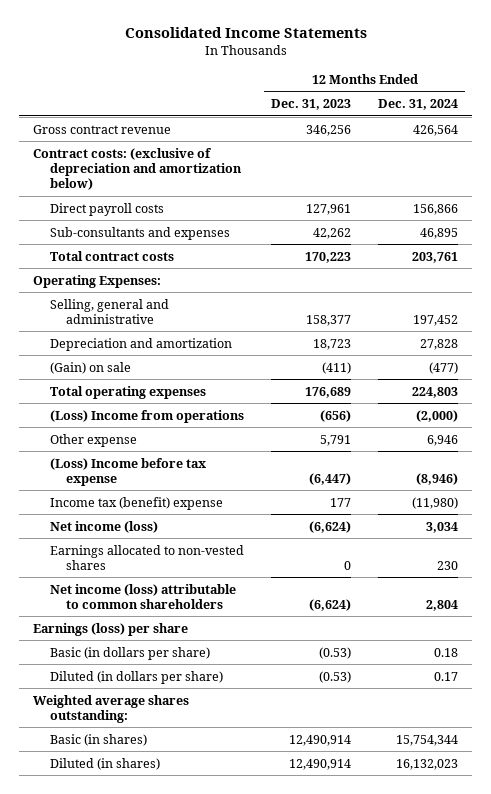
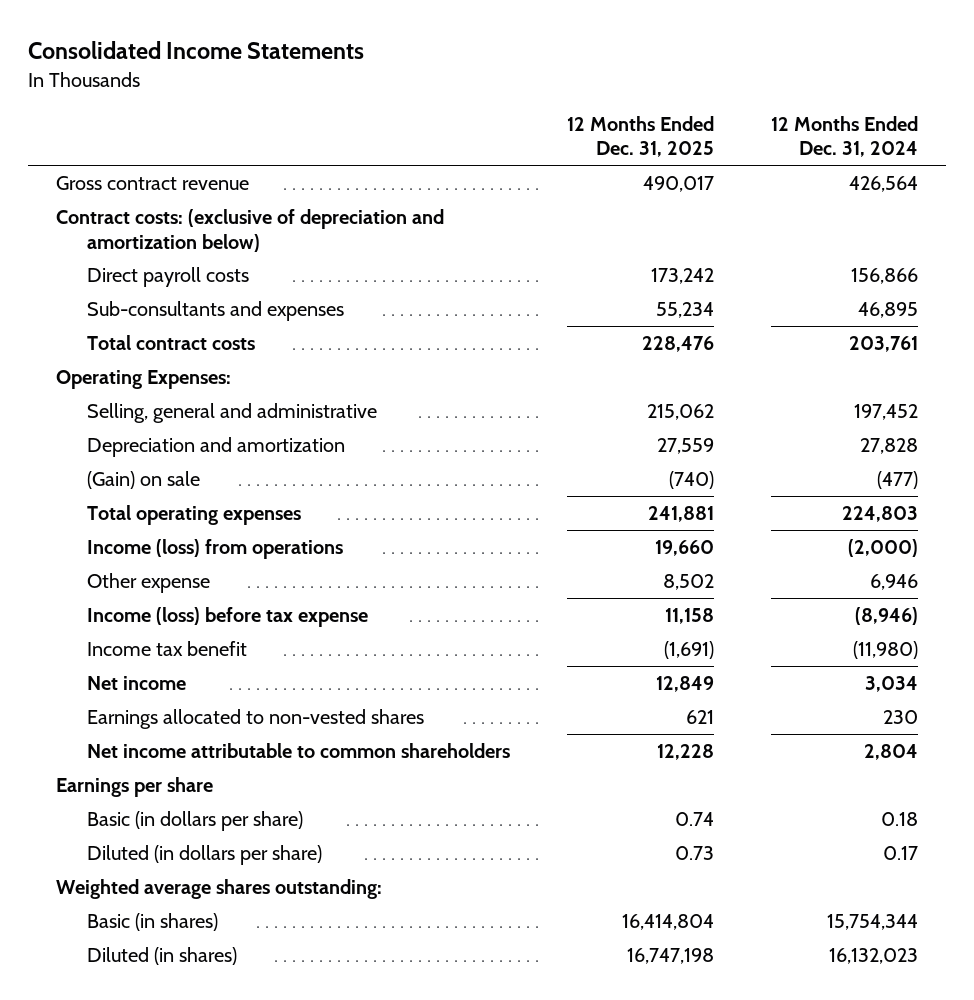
[271,99,352,111] Dec. 31, 2023 -> none
none -> [567,115,715,158] 12 Months Ended Dec. 31, 2025
[49,409,244,423] (Loss) Income from operations -> [87,539,344,560] Income (loss) from operations
[49,457,206,486] (Loss) Income before tax expense -> [87,607,369,628] Income (loss) before tax expense
[49,496,223,510] Income tax (benefit) expense -> [87,641,248,657] Income tax benefit
[49,520,158,533] Net income (loss) -> [87,676,187,691] Net income
[49,583,236,609] Net income (loss) attributable to common shareholders -> [87,743,511,759] Net income attributable to common shareholders
[32,622,188,636] Earnings (loss) per share -> [56,777,214,798] Earnings per share

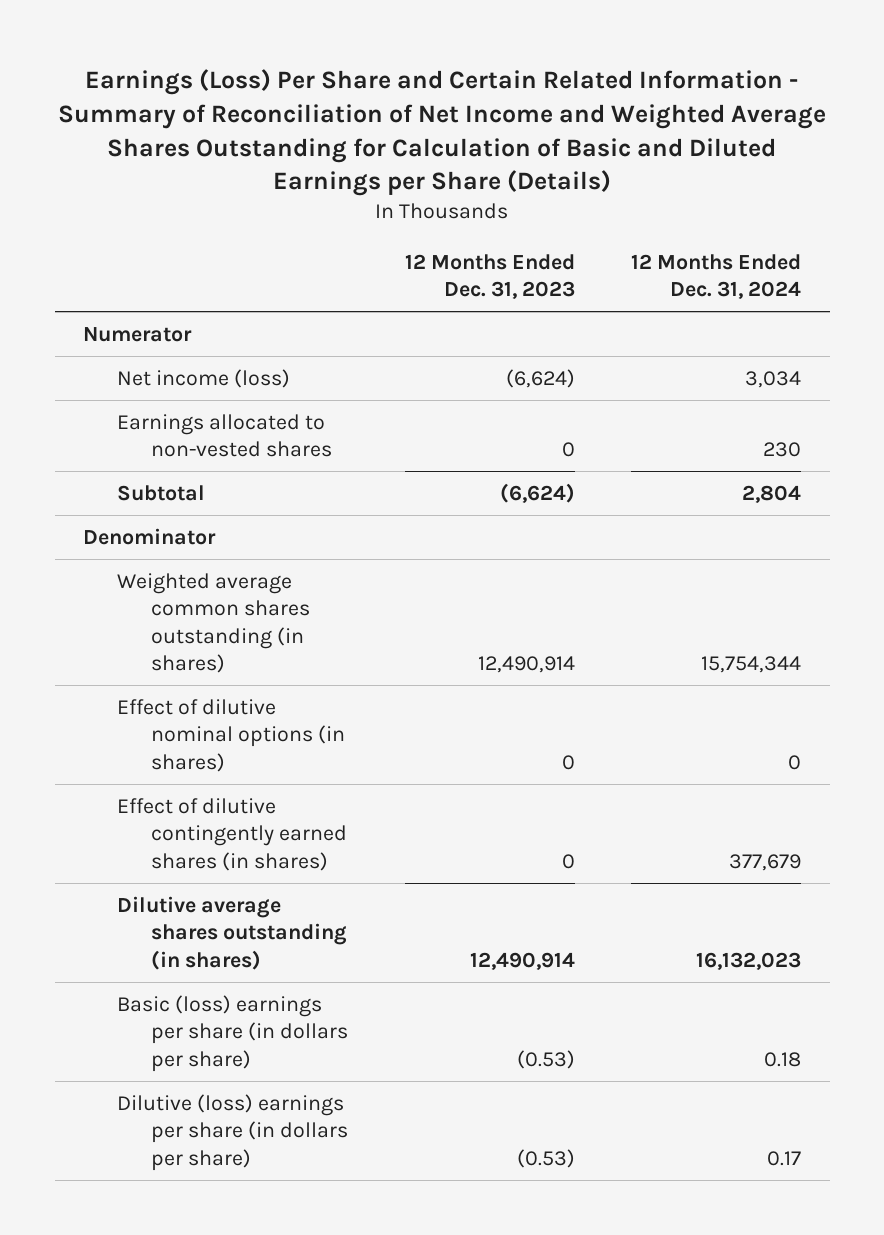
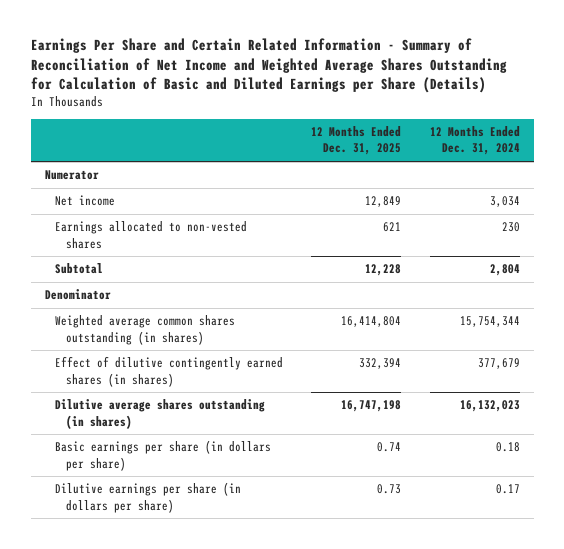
[58,69,827,197] Earnings (Loss) Per Share and Certain Related Information - Summary of Reconciliation of Net Income and Weighted Average Shares Outstanding for Calculation of Basic and Diluted Earnings per Share (Details) -> [30,38,507,94] Earnings Per Share and Certain Related Information - Summary of Reconciliation of Net Income and Weighted Average Shares Outstanding for Calculation of Basic and Diluted Earnings per Share (Details)
[404,253,575,300] 12 Months Ended Dec. 31, 2023 -> none
none -> [311,126,402,156] 12 Months Ended Dec. 31, 2025
[117,368,291,388] Net income (loss) -> [55,195,116,207] Net income
[117,698,346,772] Effect of dilutive nominal options (in shares) -> none
[117,994,349,1072] Basic (loss) earnings per share (in dollars per share) -> [55,440,272,471] Basic earnings per share (in dollars per share)
[117,1093,349,1171] Dilutive (loss) earnings per share (in dollars per share) -> [55,482,242,513] Dilutive earnings per share (in dollars per share)

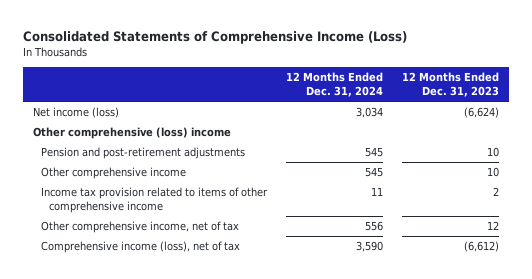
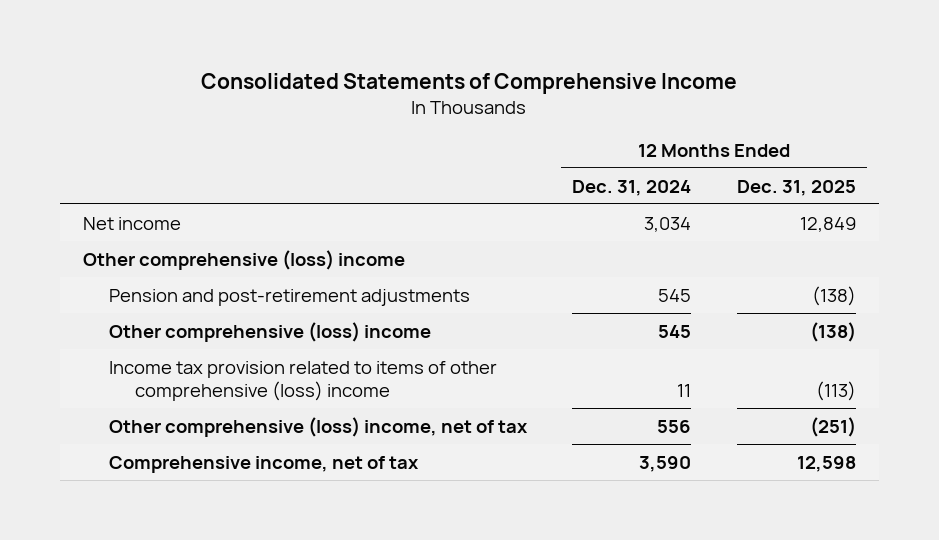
[23,30,408,44] Consolidated Statements of Comprehensive Income (Loss) -> [201,72,738,94] Consolidated Statements of Comprehensive Income
[402,72,500,98] 12 Months Ended Dec. 31, 2023 -> none
none -> [736,179,856,196] Dec. 31, 2025
[32,107,119,119] Net income (loss) -> [83,216,182,230] Net income
[40,167,186,180] Other comprehensive income -> [109,321,432,342] Other comprehensive (loss) income
[40,187,268,214] Income tax provision related to items of other comprehensive income -> [109,360,498,401] Income tax provision related to items of other comprehensive (loss) income
[40,221,239,234] Other comprehensive income, net of tax -> [109,416,529,437] Other comprehensive (loss) income, net of tax
[40,241,240,254] Comprehensive income (loss), net of tax -> [109,455,420,473] Comprehensive income, net of tax

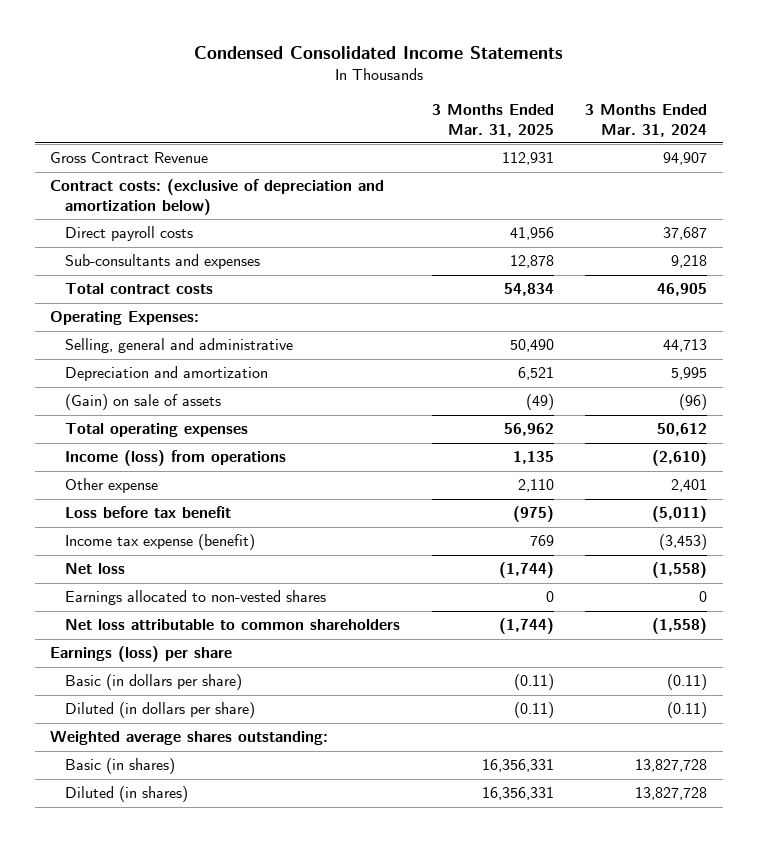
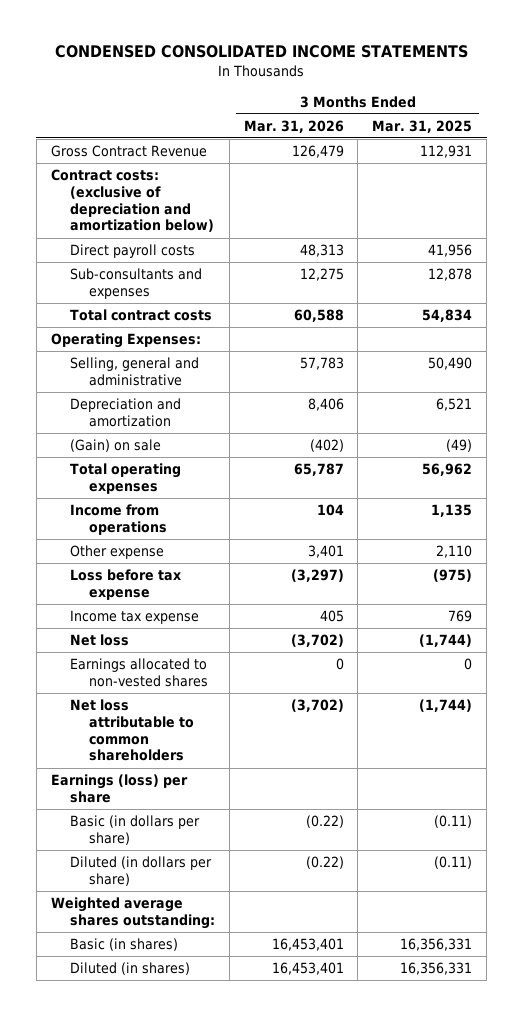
[193,46,563,60] Condensed Consolidated Income Statements -> [55,45,469,59] CONDENSED CONSOLIDATED INCOME STATEMENTS
[585,104,708,137] 3 Months Ended Mar. 31, 2024 -> none
none -> [243,119,344,133] Mar. 31, 2026
[65,394,222,411] (Gain) on sale of assets -> [69,439,161,453] (Gain) on sale
[65,450,287,467] Income (loss) from operations -> [69,504,168,535] Income from operations
[65,506,232,519] Loss before tax benefit -> [69,569,181,600] Loss before tax expense
[65,534,256,551] Income tax expense (benefit) -> [69,610,199,625] Income tax expense

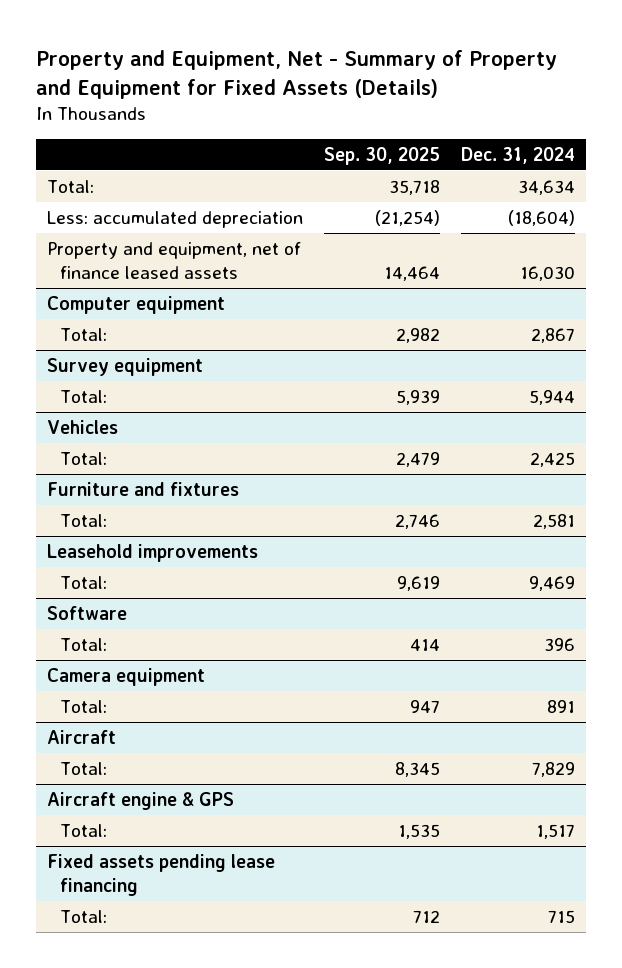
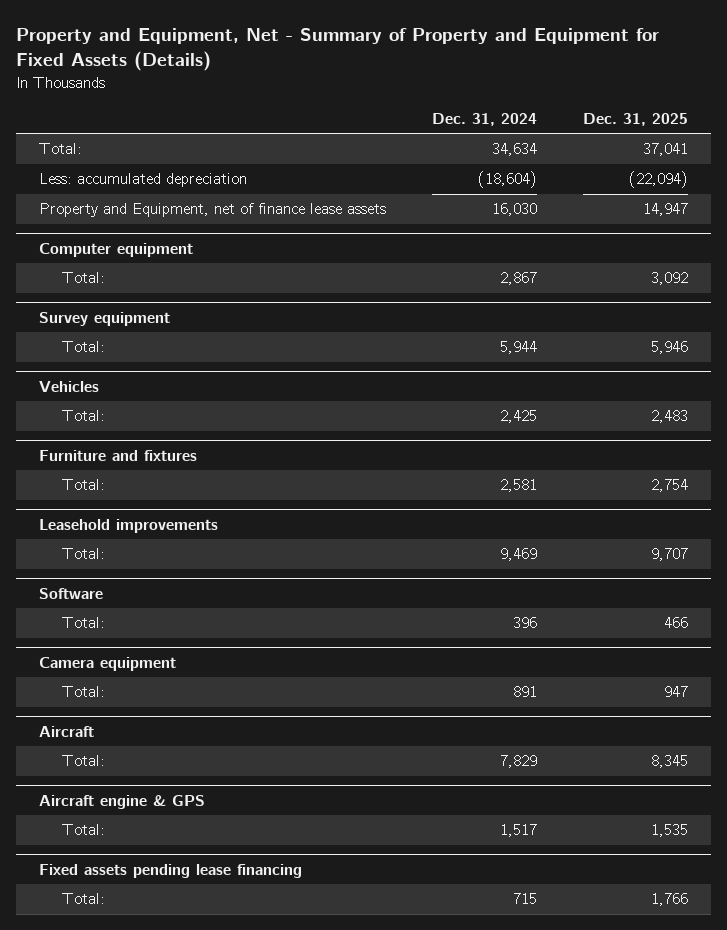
[324,146,441,165] Sep. 30, 2025 -> none
none -> [583,113,689,127] Dec. 31, 2025
[46,241,301,279] Property and equipment, net of finance leased assets -> [39,203,387,218] Property and Equipment, net of finance lease assets

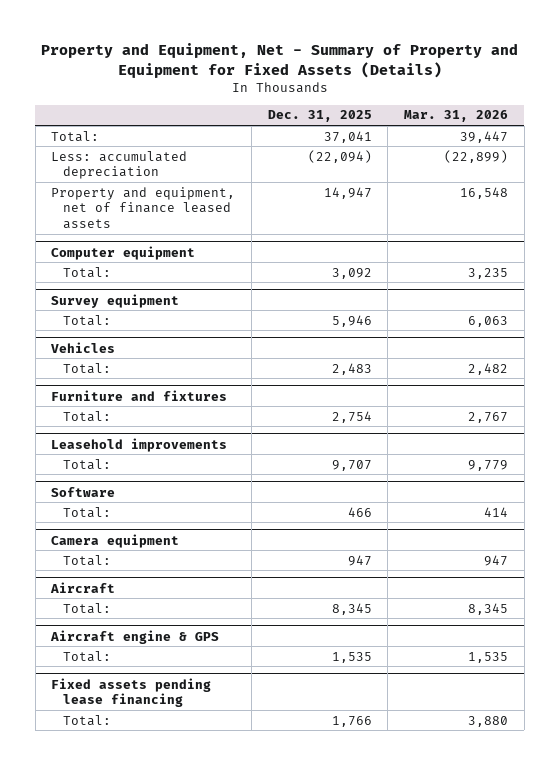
[432,113,538,127] Dec. 31, 2024 -> none
none -> [403,110,508,123] Mar. 31, 2026
[39,203,387,218] Property and Equipment, net of finance lease assets -> [51,186,236,230] Property and equipment, net of finance leased assets

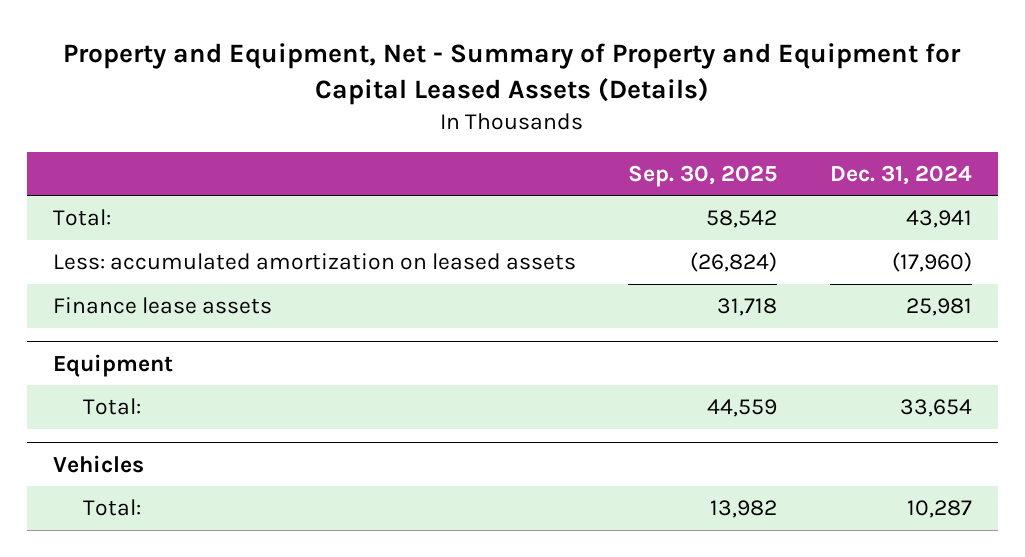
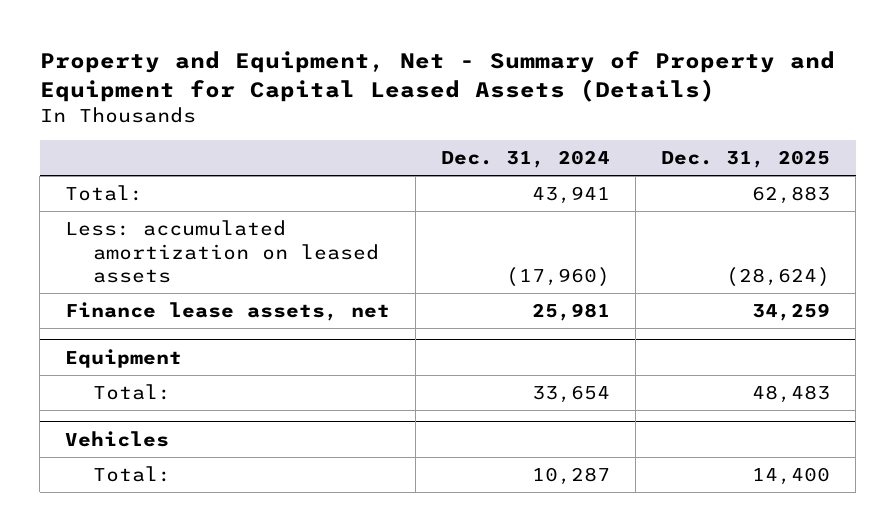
[628,164,778,187] Sep. 30, 2025 -> none
none -> [661,149,831,168] Dec. 31, 2025
[52,297,272,315] Finance lease assets -> [65,302,391,322] Finance lease assets, net

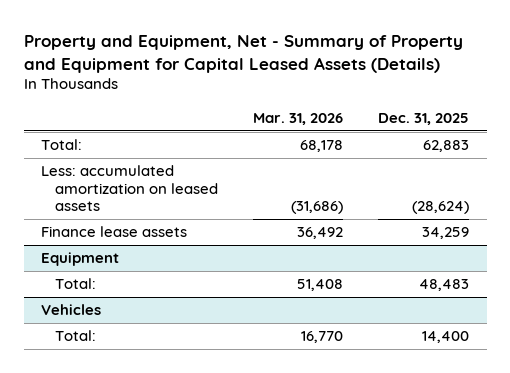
[441,149,611,168] Dec. 31, 2024 -> none
none -> [252,112,343,125] Mar. 31, 2026
[65,302,391,322] Finance lease assets, net -> [41,226,188,238] Finance lease assets

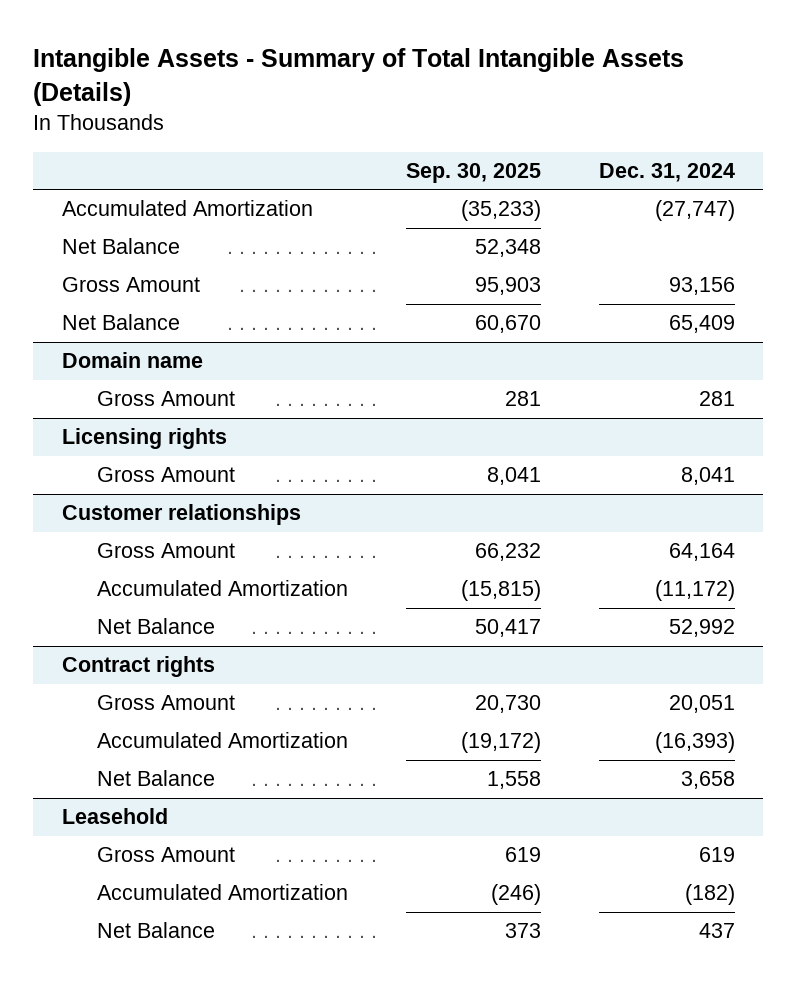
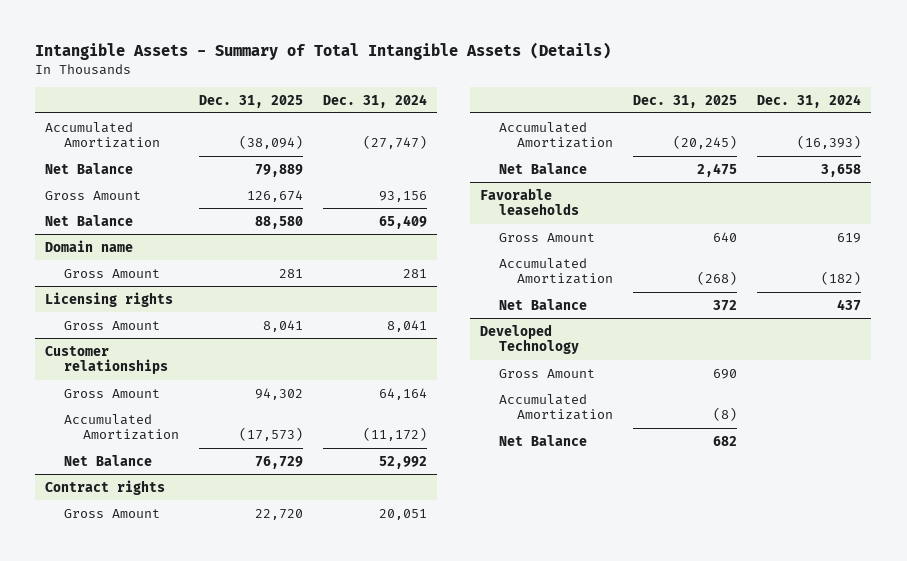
[405,162,541,183] Sep. 30, 2025 -> none
none -> [198,94,303,108] Dec. 31, 2025
[62,808,169,825] Leasehold -> [479,187,579,216] Favorable leaseholds
none -> [479,323,579,355] Developed Technology
none -> [498,368,595,378] Gross Amount
none -> [498,393,614,421] Accumulated Amortization
none -> [498,434,587,446] Net Balance

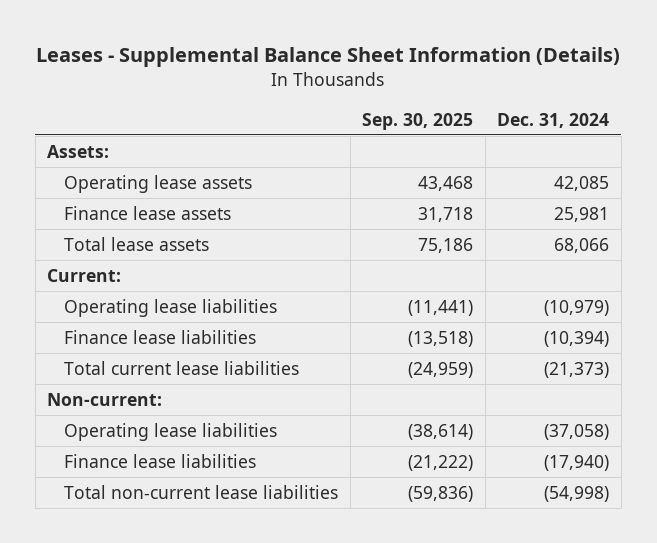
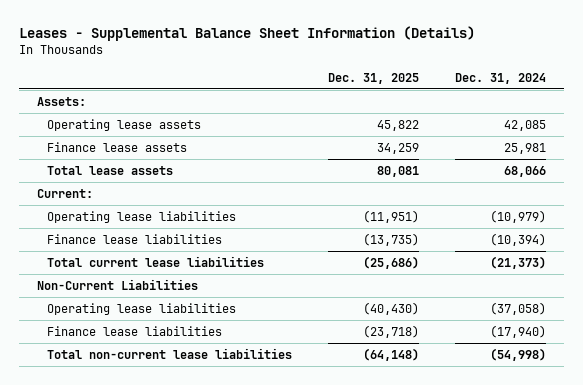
[362,112,474,130] Sep. 30, 2025 -> none
none -> [327,73,419,85] Dec. 31, 2025
[47,392,163,406] Non-current: -> [37,278,199,290] Non-Current Liabilities

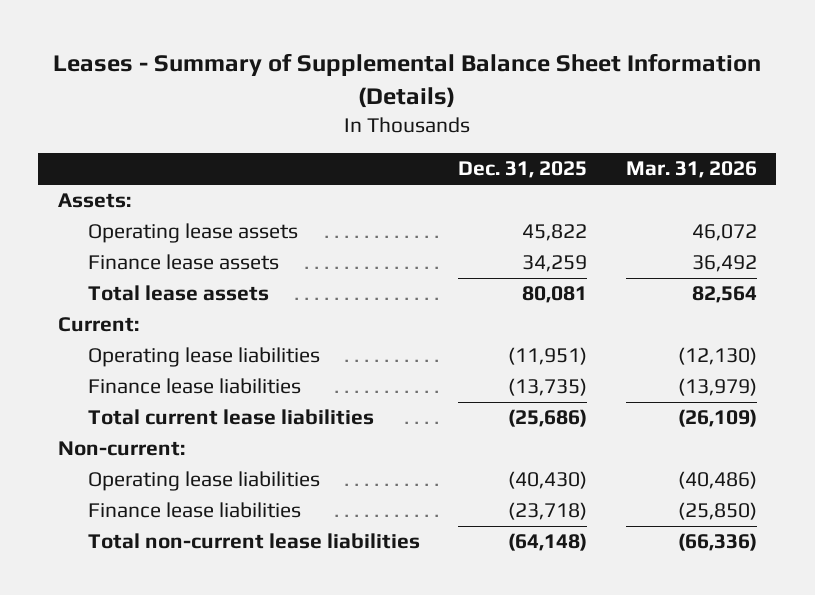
[18,25,475,41] Leases - Supplemental Balance Sheet Information (Details) -> [53,52,762,108] Leases - Summary of Supplemental Balance Sheet Information (Details)
[455,73,547,85] Dec. 31, 2024 -> none
none -> [626,161,758,179] Mar. 31, 2026
[37,278,199,290] Non-Current Liabilities -> [57,441,185,457] Non-current:

